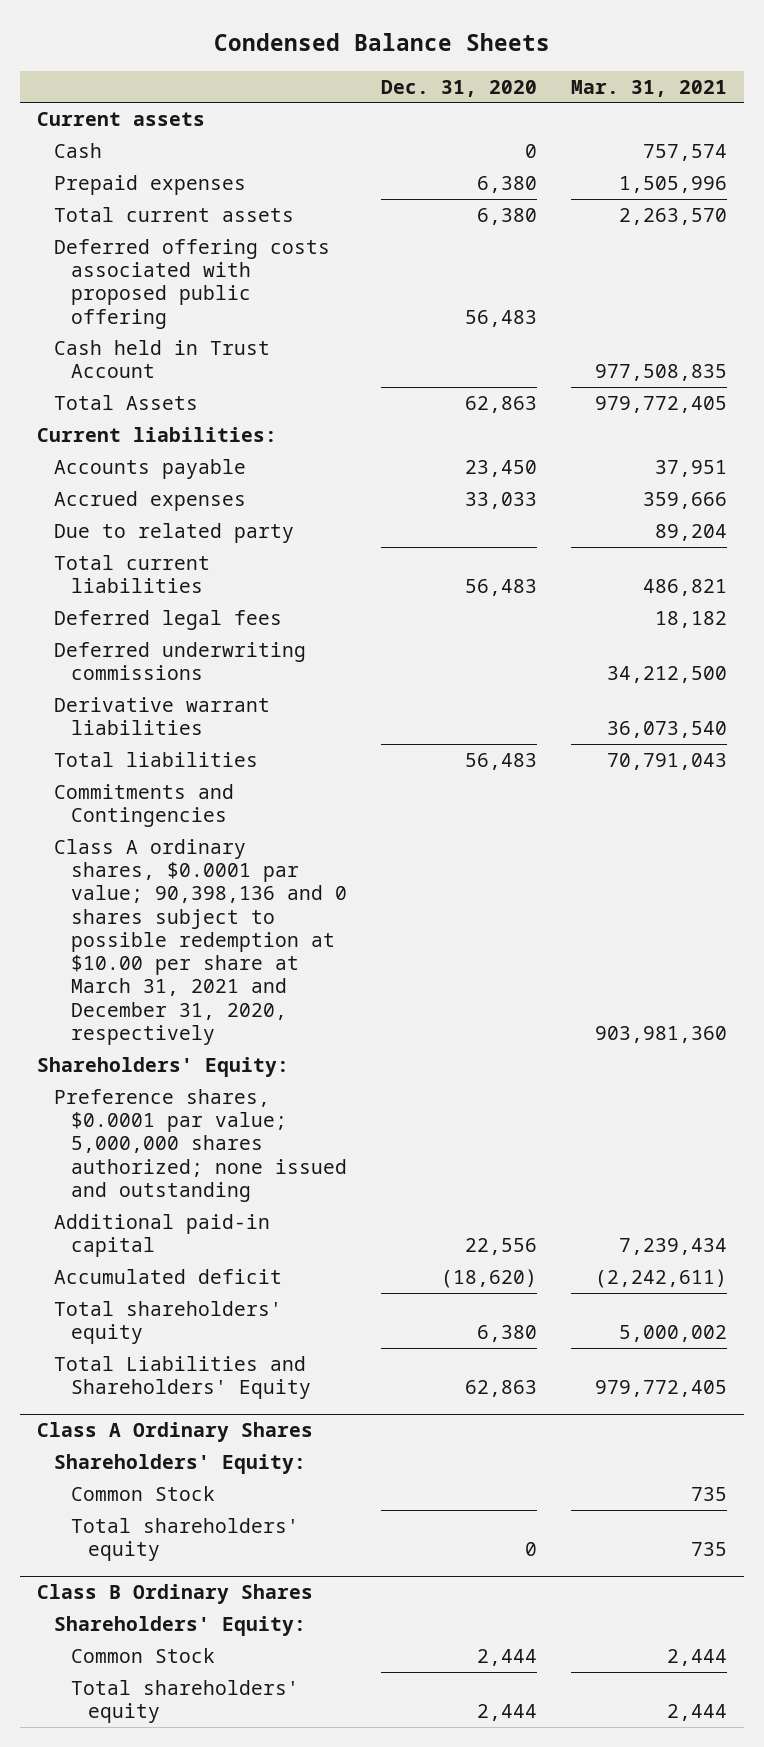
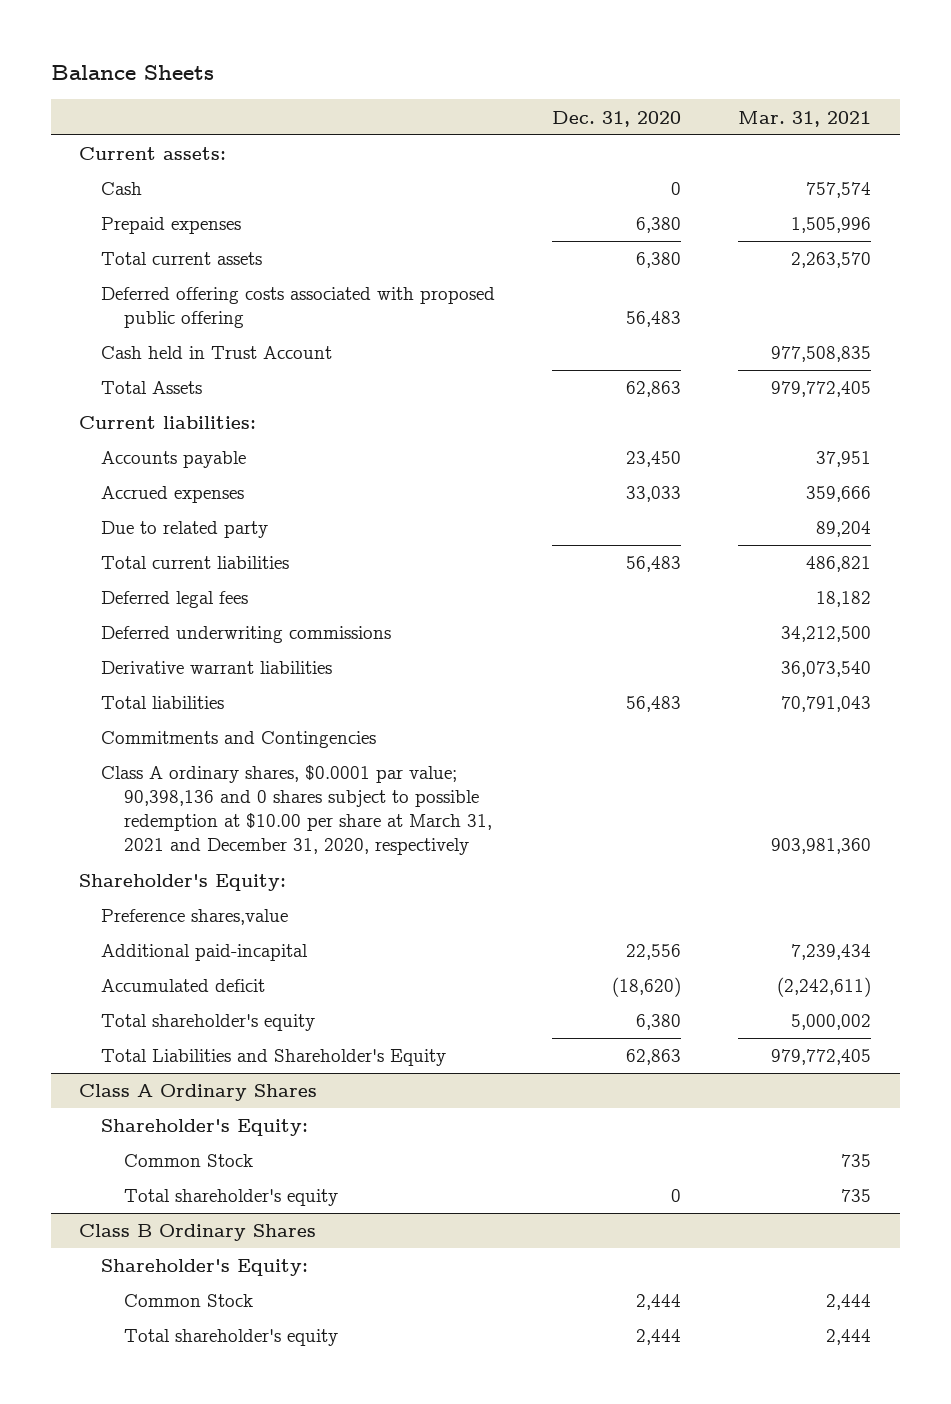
[214,32,551,51] Condensed Balance Sheets -> [50,65,214,81] Balance Sheets
[37,111,206,126] Current assets -> [79,147,227,161] Current assets:
[37,1056,290,1077] Shareholders' Equity: -> [79,874,287,892] Shareholder's Equity:
[54,1088,348,1202] Preference shares, $0.0001 par value; 5,000,000 shares authorized; none issued and outstanding -> [101,909,289,926] Preference shares,value
[54,1213,271,1258] Additional paid-in capital -> [101,944,309,962] Additional paid-incapital
[54,1300,283,1345] Total shareholders' equity -> [101,1014,316,1032] Total shareholder's equity
[54,1355,312,1400] Total Liabilities and Shareholders' Equity -> [101,1049,447,1067] Total Liabilities and Shareholder's Equity
[54,1453,307,1474] Shareholders' Equity: -> [101,1119,309,1137] Shareholder's Equity:
[71,1517,300,1562] Total shareholders' equity -> [123,1189,338,1207] Total shareholder's equity
[54,1615,307,1636] Shareholders' Equity: -> [101,1259,309,1277] Shareholder's Equity:
[71,1679,300,1724] Total shareholders' equity -> [123,1329,338,1347] Total shareholder's equity

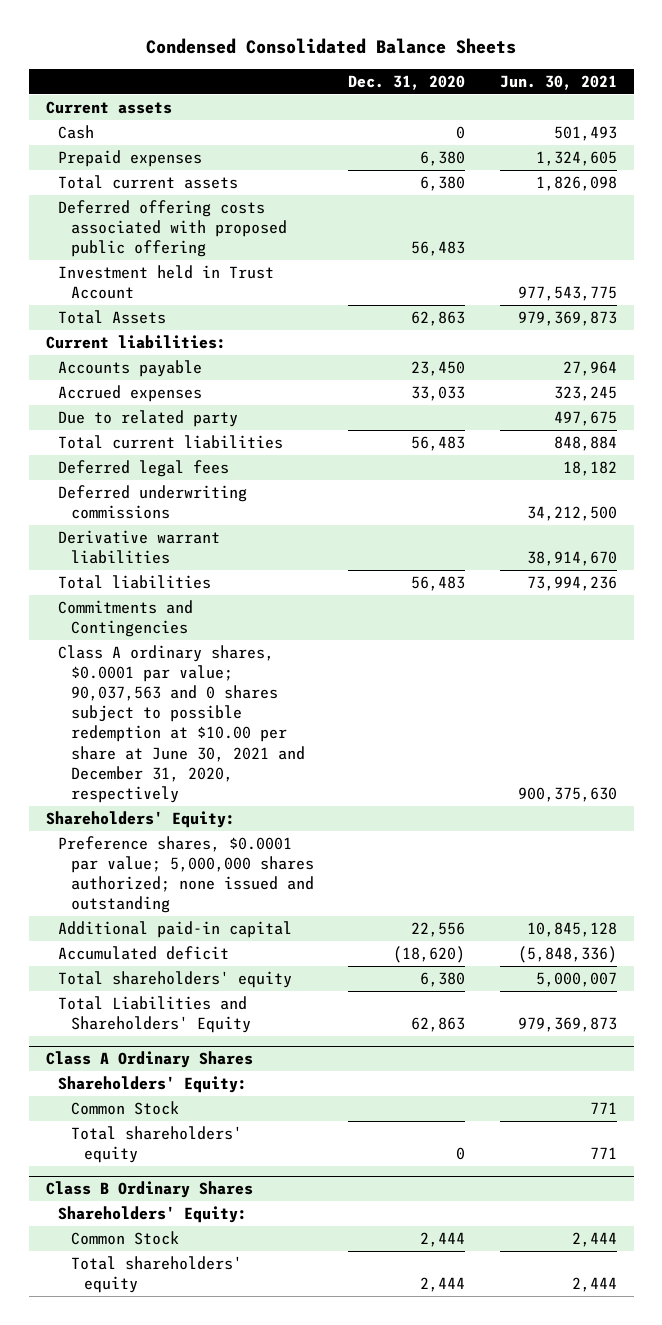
[50,65,214,81] Balance Sheets -> [146,38,517,55] Condensed Consolidated Balance Sheets
[738,110,872,127] Mar. 31, 2021 -> none
none -> [499,74,617,90] Jun. 30, 2021
[79,147,227,161] Current assets: -> [45,100,172,114] Current assets
[101,346,333,360] Cash held in Trust Account -> [58,264,275,300] Investment held in Trust Account
[101,765,492,856] Class A ordinary shares, $0.0001 par value; 90,398,136 and 0 shares subject to possible redemption at $10.00 per share at March 31, 2021 and December 31, 2020, respectively -> [58,644,306,803] Class A ordinary shares, $0.0001 par value; 90,037,563 and 0 shares subject to possible redemption at $10.00 per share at June 30, 2021 and December 31, 2020, respectively
[79,874,287,892] Shareholder's Equity: -> [45,810,235,828] Shareholders' Equity:
[101,909,289,926] Preference shares,value -> [58,835,315,914] Preference shares, $0.0001 par value; 5,000,000 shares authorized; none issued and outstanding
[101,944,309,962] Additional paid-incapital -> [58,920,293,938] Additional paid-in capital
[101,1014,316,1032] Total shareholder's equity -> [58,970,293,988] Total shareholders' equity
[101,1049,447,1067] Total Liabilities and Shareholder's Equity -> [58,995,252,1034] Total Liabilities and Shareholders' Equity
[101,1119,309,1137] Shareholder's Equity: -> [58,1075,248,1093] Shareholders' Equity:
[123,1189,338,1207] Total shareholder's equity -> [71,1125,243,1164] Total shareholders' equity
[101,1259,309,1277] Shareholder's Equity: -> [58,1205,248,1223] Shareholders' Equity:
[123,1329,338,1347] Total shareholder's equity -> [71,1255,243,1294] Total shareholders' equity

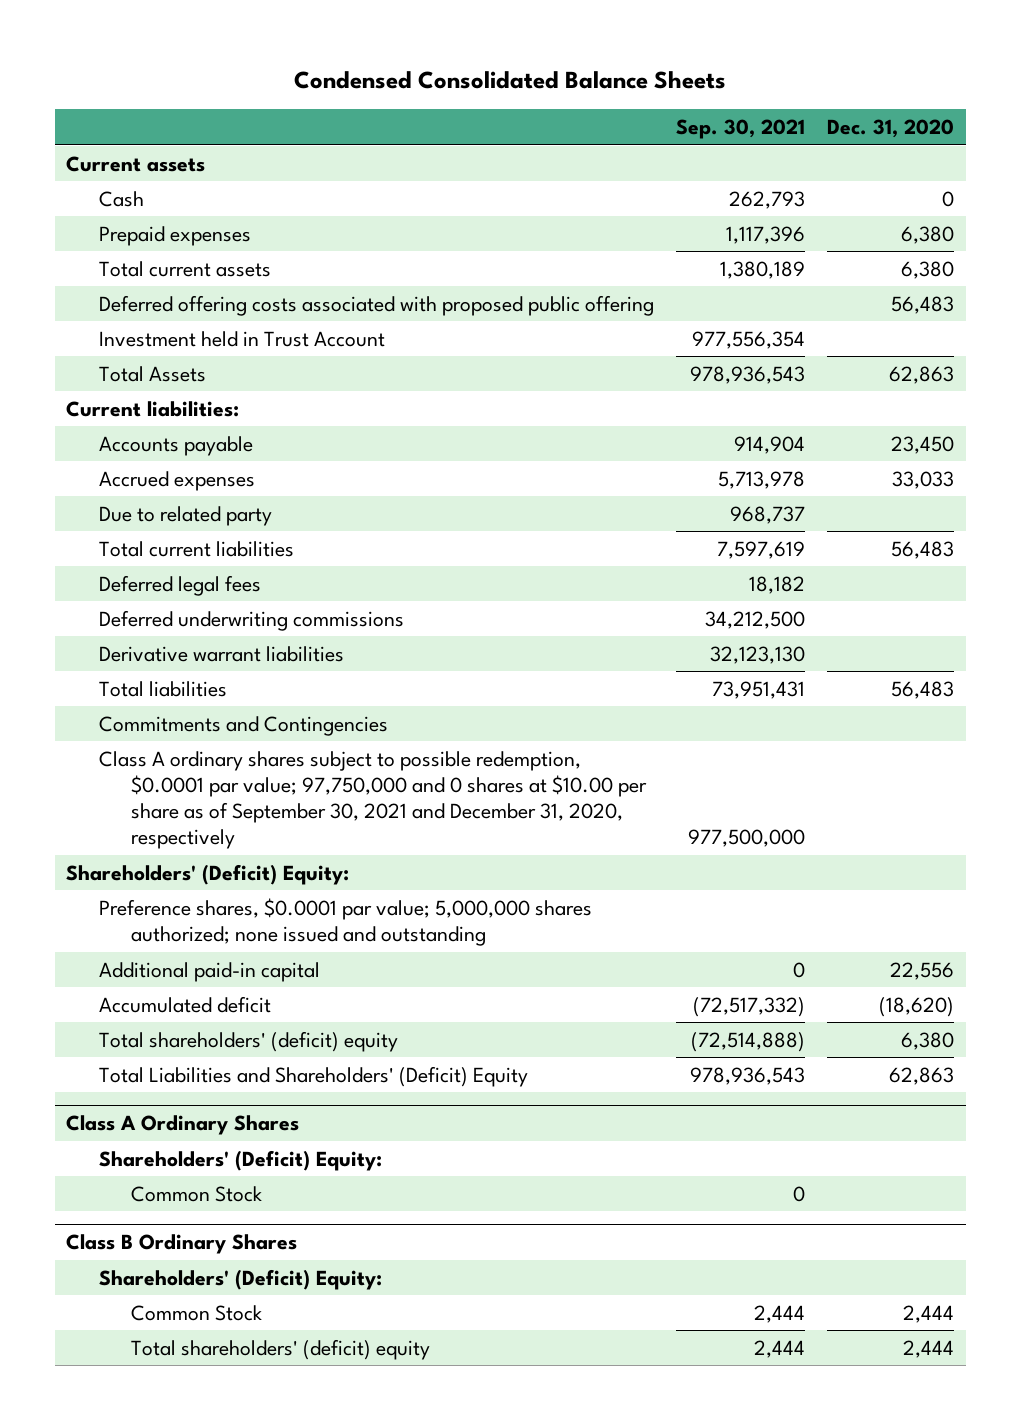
[499,74,617,90] Jun. 30, 2021 -> none
none -> [676,119,806,140] Sep. 30, 2021
[58,644,306,803] Class A ordinary shares, $0.0001 par value; 90,037,563 and 0 shares subject to possible redemption at $10.00 per share at June 30, 2021 and December 31, 2020, respectively -> [98,750,648,849] Class A ordinary shares subject to possible redemption, $0.0001 par value; 97,750,000 and 0 shares at $10.00 per share as of September 30, 2021 and December 31, 2020, respectively
[45,810,235,828] Shareholders' Equity: -> [66,863,350,885] Shareholders' (Deficit) Equity:
[58,970,293,988] Total shareholders' equity -> [98,1030,398,1052] Total shareholders' (deficit) equity
[58,995,252,1034] Total Liabilities and Shareholders' Equity -> [98,1065,528,1087] Total Liabilities and Shareholders' (Deficit) Equity
[58,1075,248,1093] Shareholders' Equity: -> [98,1149,382,1171] Shareholders' (Deficit) Equity:
[71,1125,243,1164] Total shareholders' equity -> none
[58,1205,248,1223] Shareholders' Equity: -> [98,1268,382,1290] Shareholders' (Deficit) Equity:
[71,1255,243,1294] Total shareholders' equity -> [131,1338,431,1360] Total shareholders' (deficit) equity

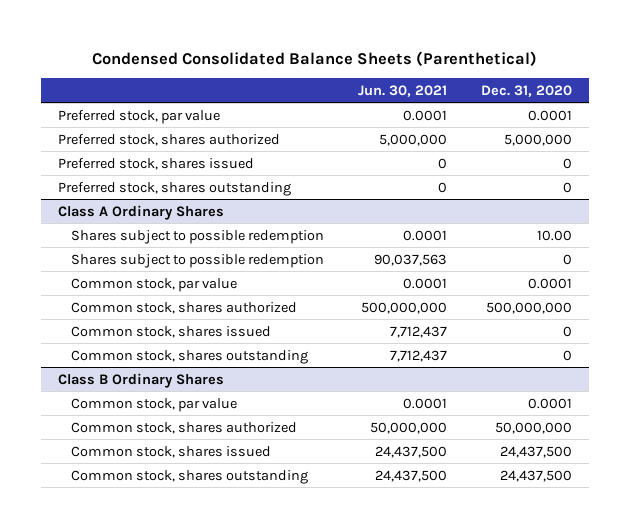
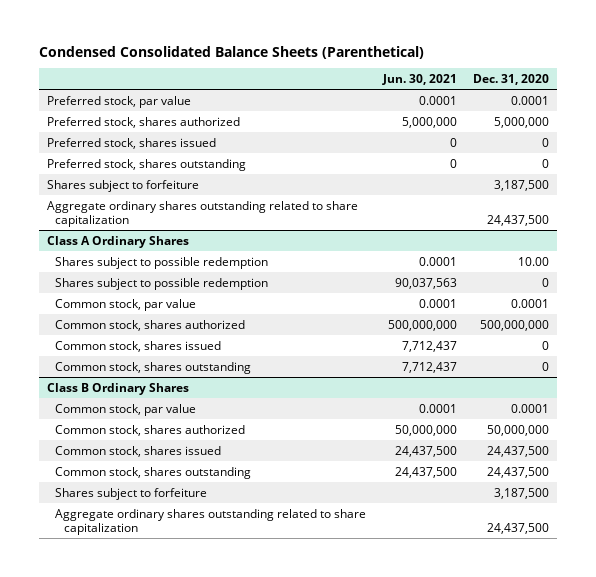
none -> [46,179,199,192] Shares subject to forfeiture
none -> [46,200,358,227] Aggregate ordinary shares outstanding related to share capitalization
none -> [55,487,208,500] Shares subject to forfeiture
none -> [55,508,367,535] Aggregate ordinary shares outstanding related to share capitalization

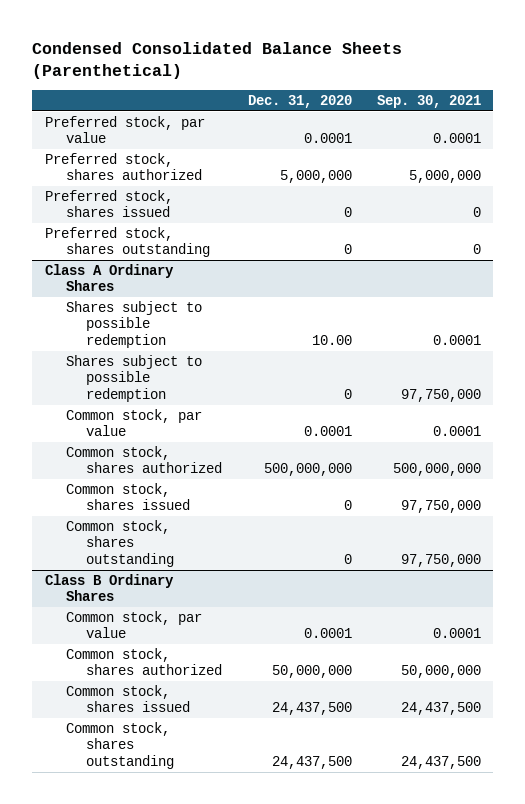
[381,73,457,85] Jun. 30, 2021 -> none
none -> [376,95,481,109] Sep. 30, 2021
[46,179,199,192] Shares subject to forfeiture -> none
[46,200,358,227] Aggregate ordinary shares outstanding related to share capitalization -> none
[55,487,208,500] Shares subject to forfeiture -> none
[55,508,367,535] Aggregate ordinary shares outstanding related to share capitalization -> none

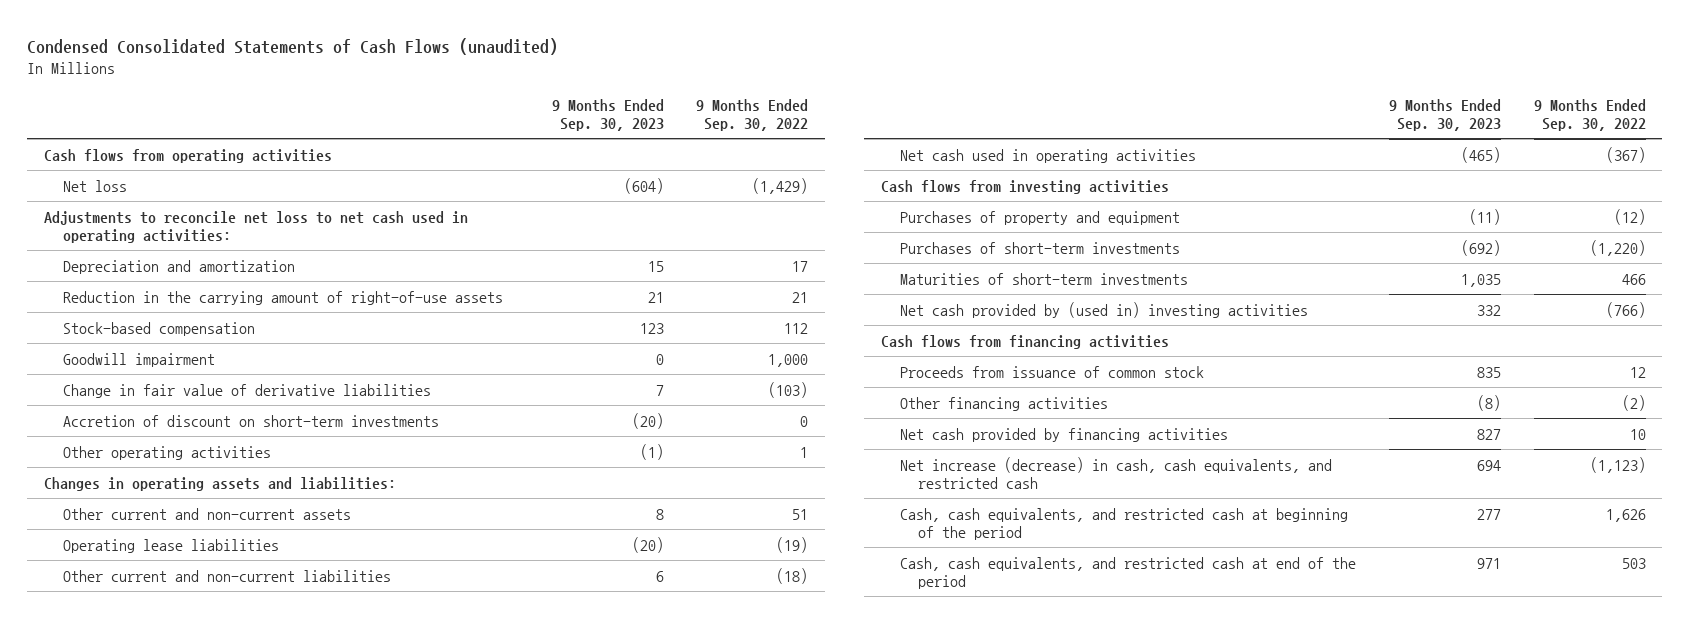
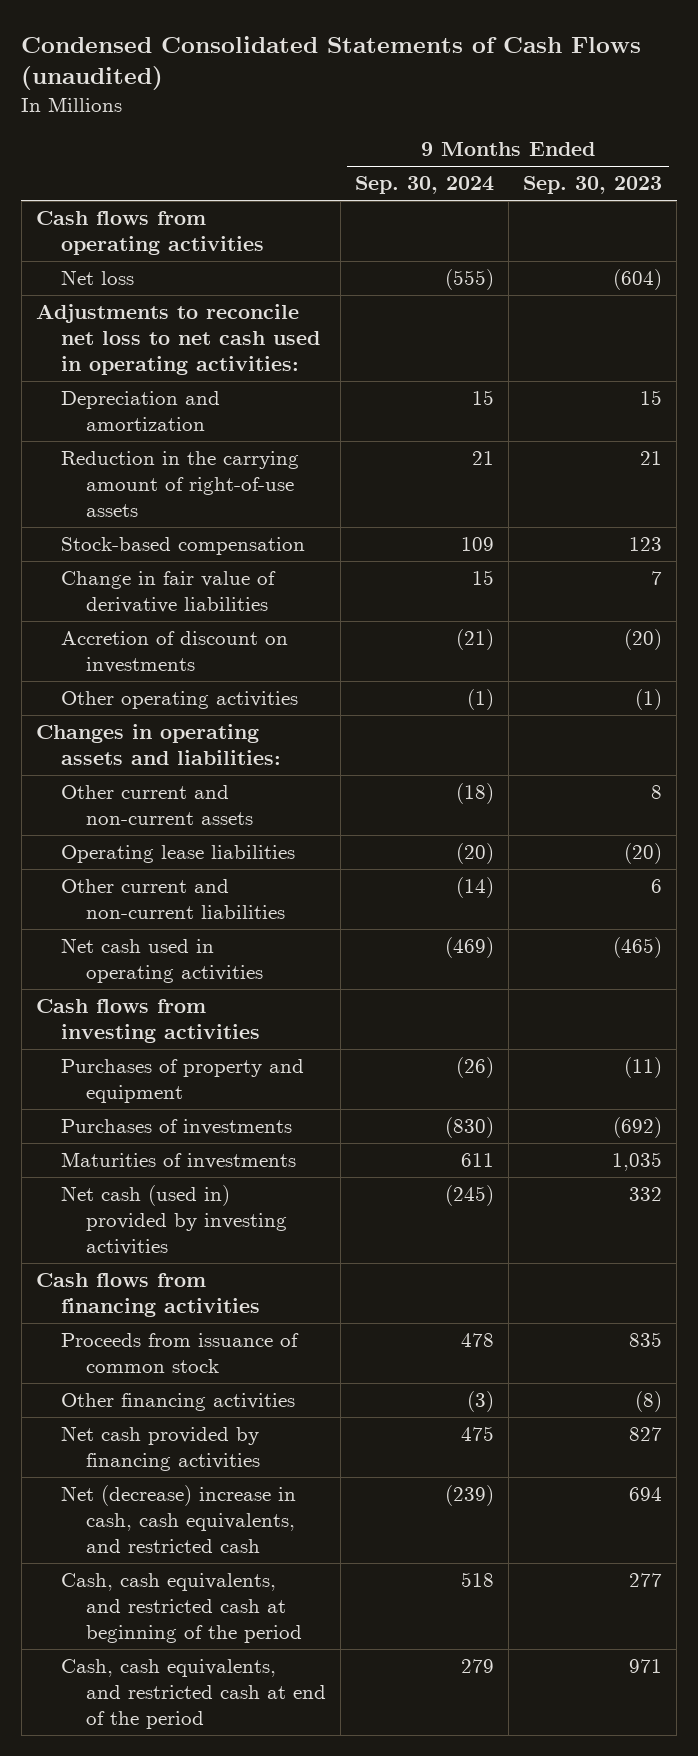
[696,98,809,131] 9 Months Ended Sep. 30, 2022 -> none
none -> [354,176,494,195] Sep. 30, 2024
[62,352,215,367] Goodwill impairment -> none
[62,414,439,427] Accretion of discount on short-term investments -> [60,631,288,674] Accretion of discount on investments
[899,241,1180,254] Purchases of short-term investments -> [60,1119,292,1136] Purchases of investments
[899,272,1188,285] Maturities of short-term investments -> [60,1152,296,1170] Maturities of investments
[899,301,1308,318] Net cash provided by (used in) investing activities -> [60,1185,287,1256] Net cash (used in) provided by investing activities
[899,456,1332,489] Net increase (decrease) in cash, cash equivalents, and restricted cash -> [60,1485,296,1554] Net (decrease) increase in cash, cash equivalents, and restricted cash

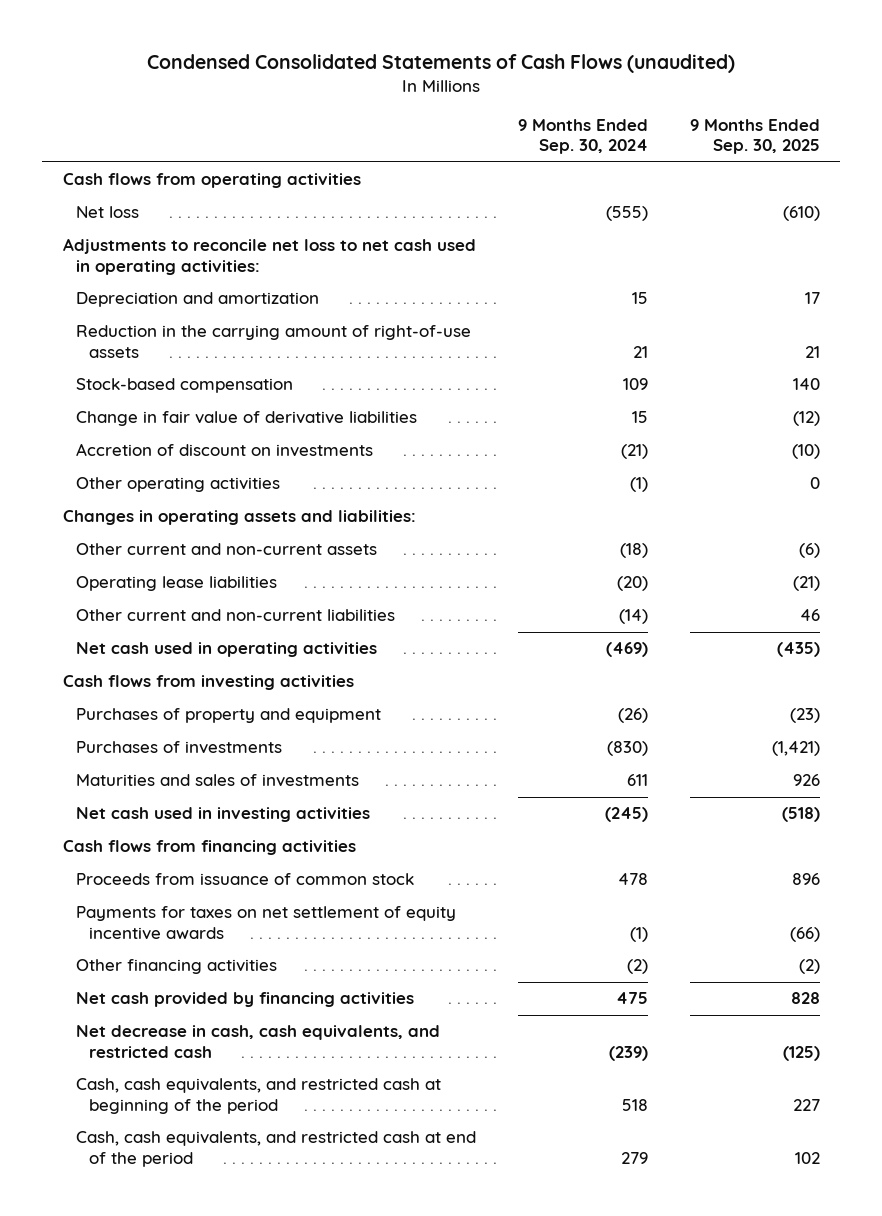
[523,176,663,195] Sep. 30, 2023 -> none
none -> [689,119,820,155] 9 Months Ended Sep. 30, 2025
[60,1152,296,1170] Maturities of investments -> [75,774,359,788] Maturities and sales of investments
[60,1185,287,1256] Net cash (used in) provided by investing activities -> [75,807,370,823] Net cash used in investing activities
none -> [75,906,456,940] Payments for taxes on net settlement of equity incentive awards
[466,1391,494,1413] (3) -> [626,959,648,975] (2)
[60,1485,296,1554] Net (decrease) increase in cash, cash equivalents, and restricted cash -> [75,1025,440,1058] Net decrease in cash, cash equivalents, and restricted cash

